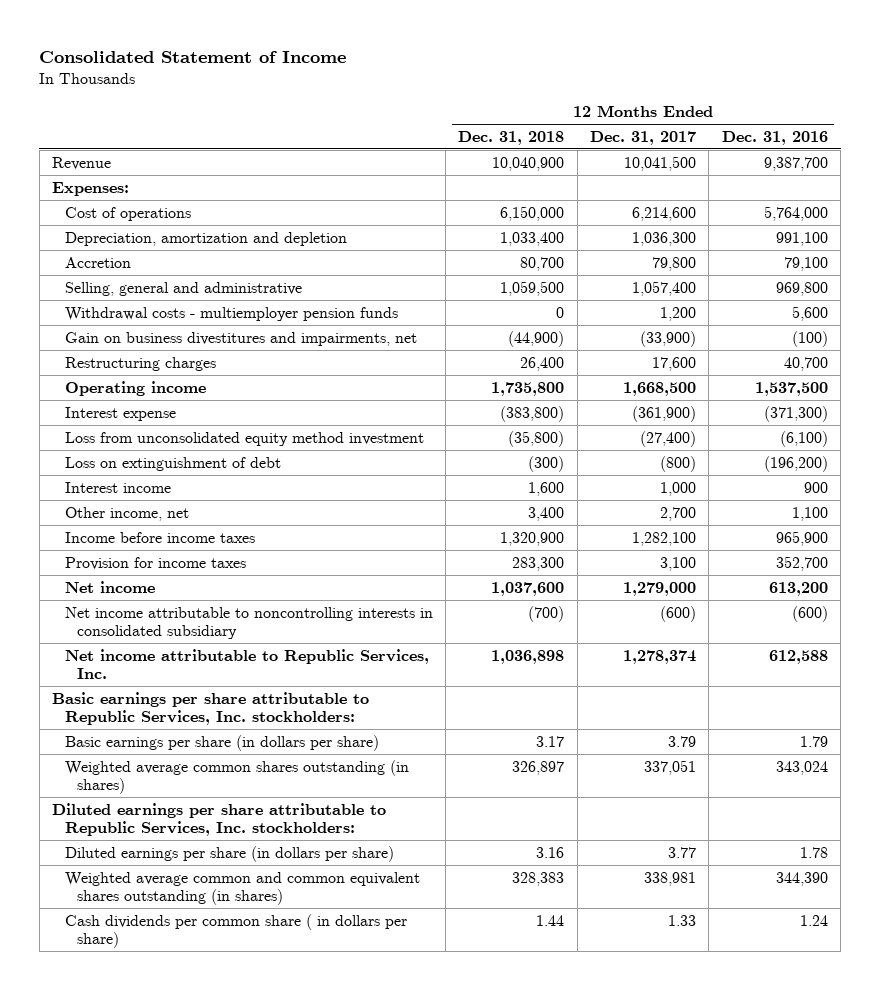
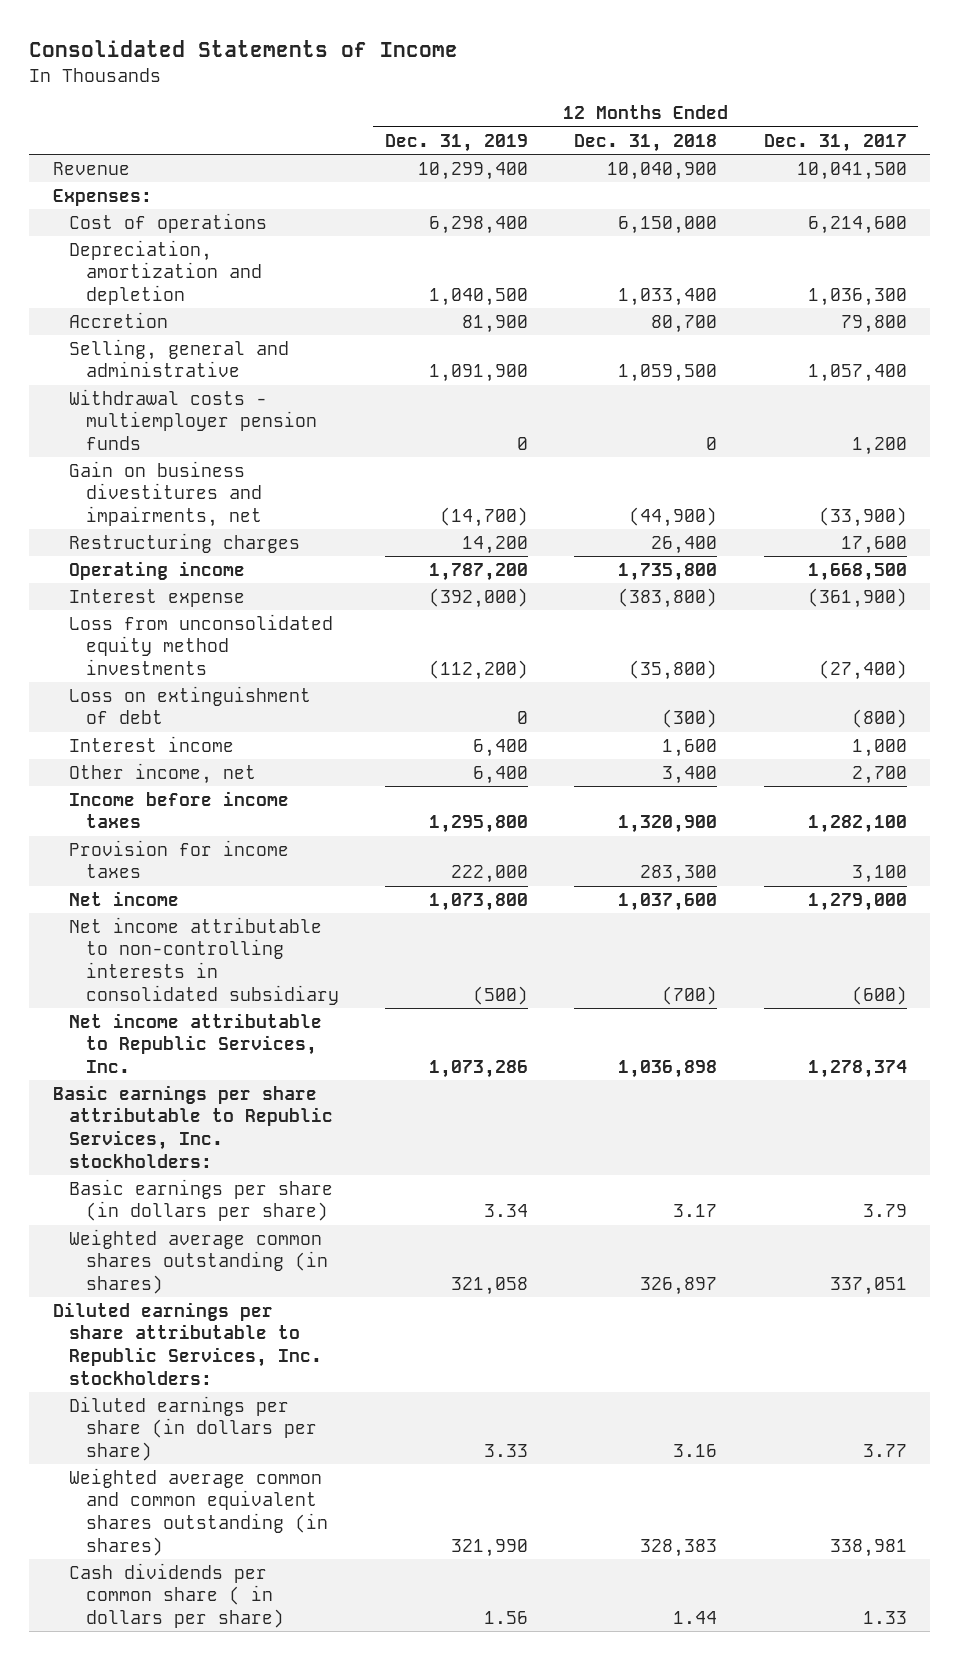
[39,51,347,64] Consolidated Statement of Income -> [29,40,459,58] Consolidated Statements of Income
[721,130,828,145] Dec. 31, 2016 -> none
none -> [384,133,528,152] Dec. 31, 2019
[64,431,424,446] Loss from unconsolidated equity method investment -> [69,613,334,676] Loss from unconsolidated equity method investments
[64,606,433,639] Net income attributable to noncontrolling interests in consolidated subsidiary -> [69,916,339,1005] Net income attributable to non-controlling interests in consolidated subsidiary

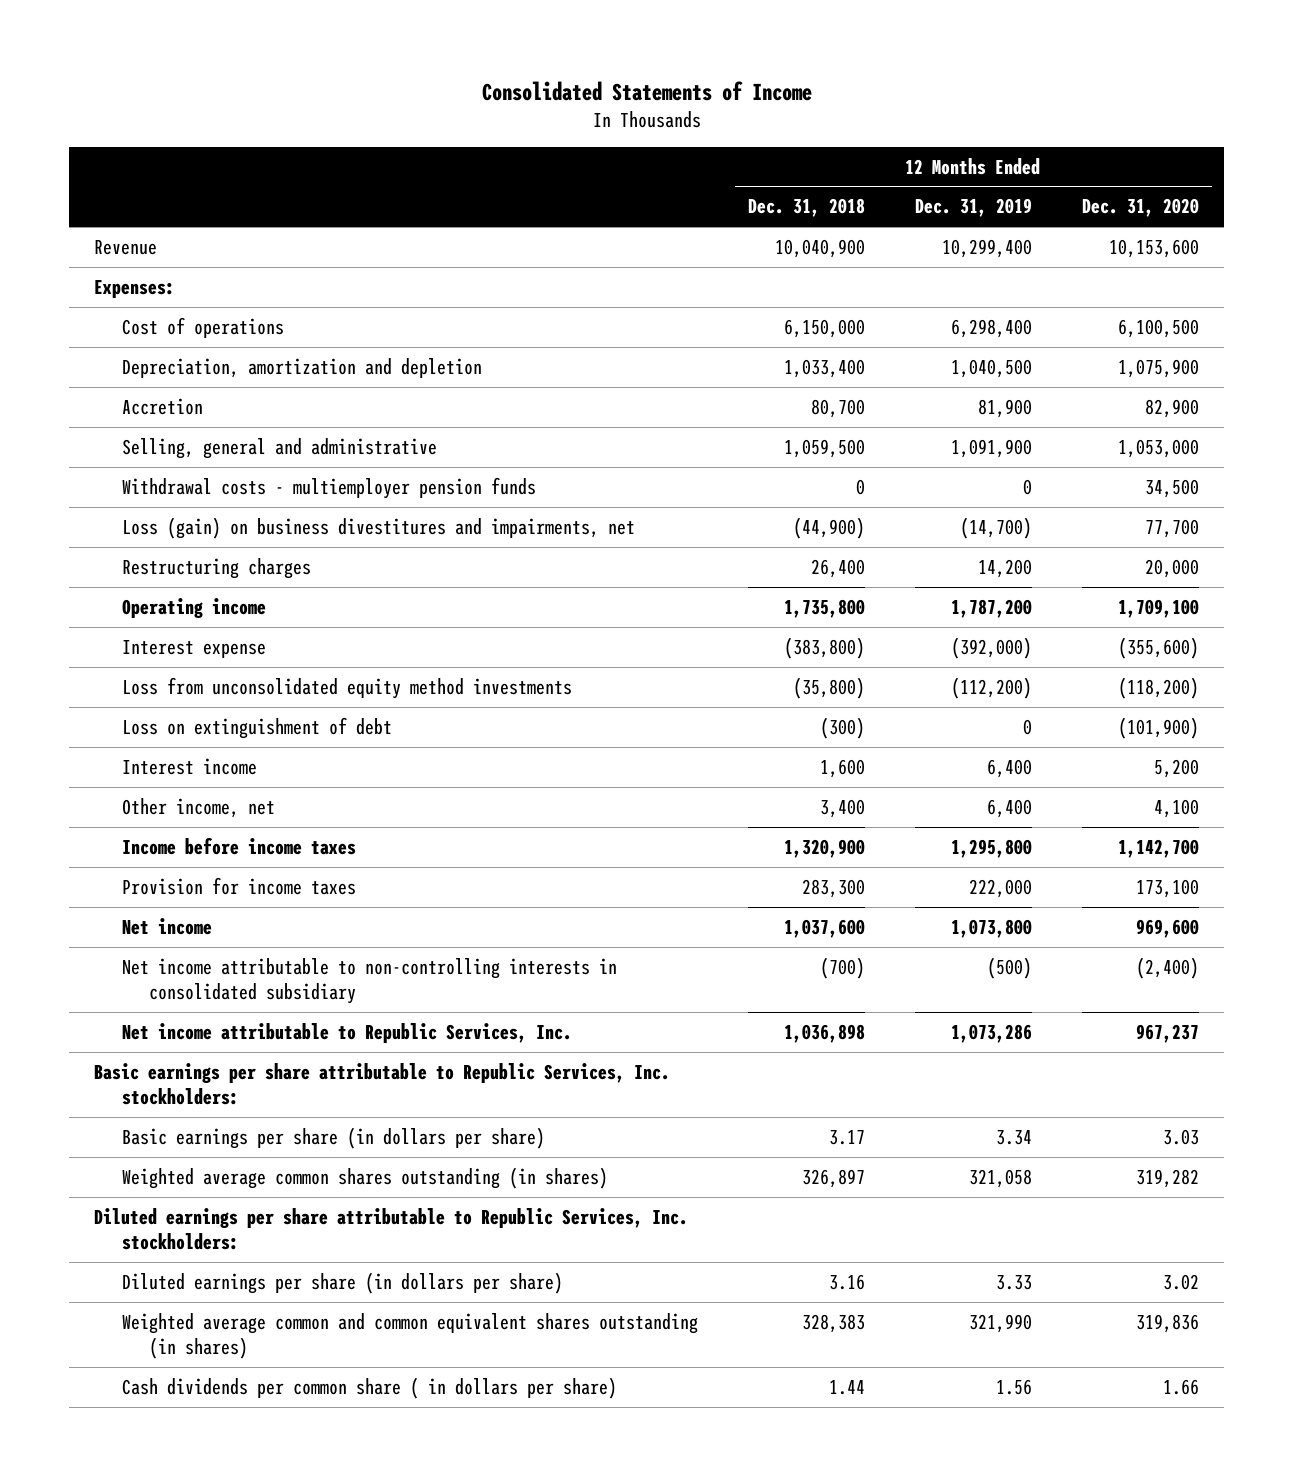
[763,133,907,152] Dec. 31, 2017 -> none
none -> [1082,198,1200,218] Dec. 31, 2020
[69,460,262,528] Gain on business divestitures and impairments, net -> [121,516,635,539] Loss (gain) on business divestitures and impairments, net

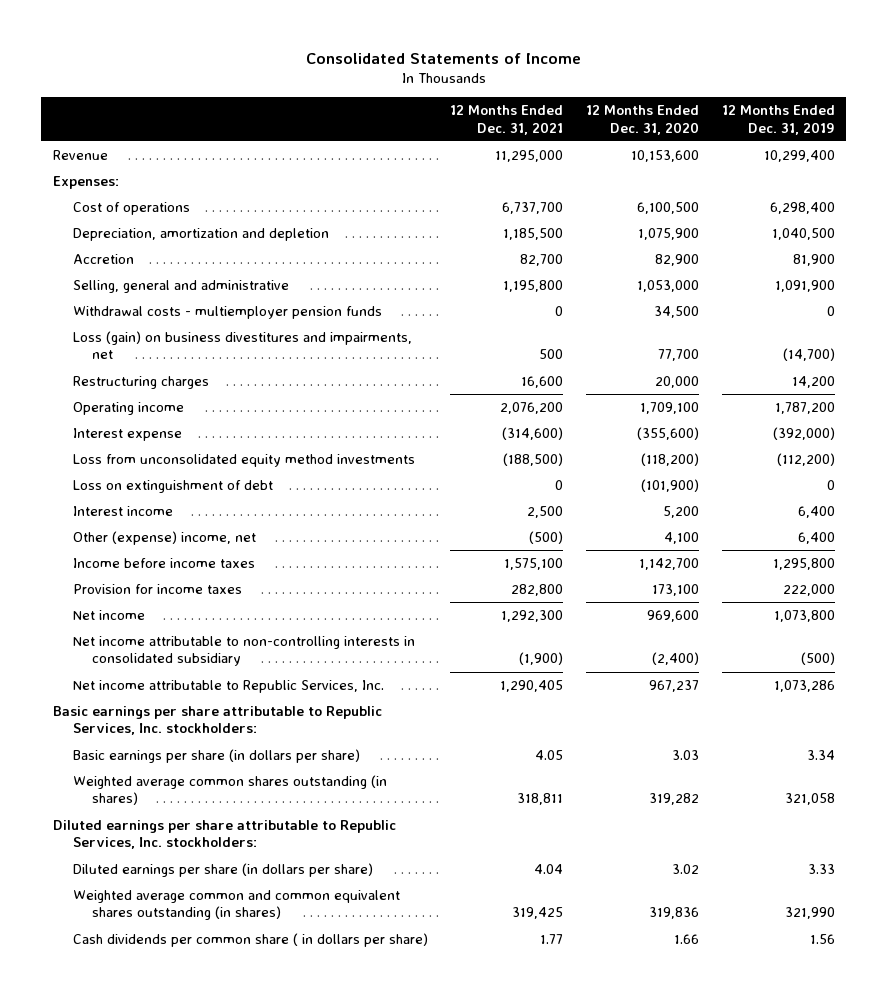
[747,198,865,218] Dec. 31, 2018 -> none
none -> [450,105,564,135] 12 Months Ended Dec. 31, 2021
[121,797,275,818] Other income, net -> [72,531,256,546] Other (expense) income, net

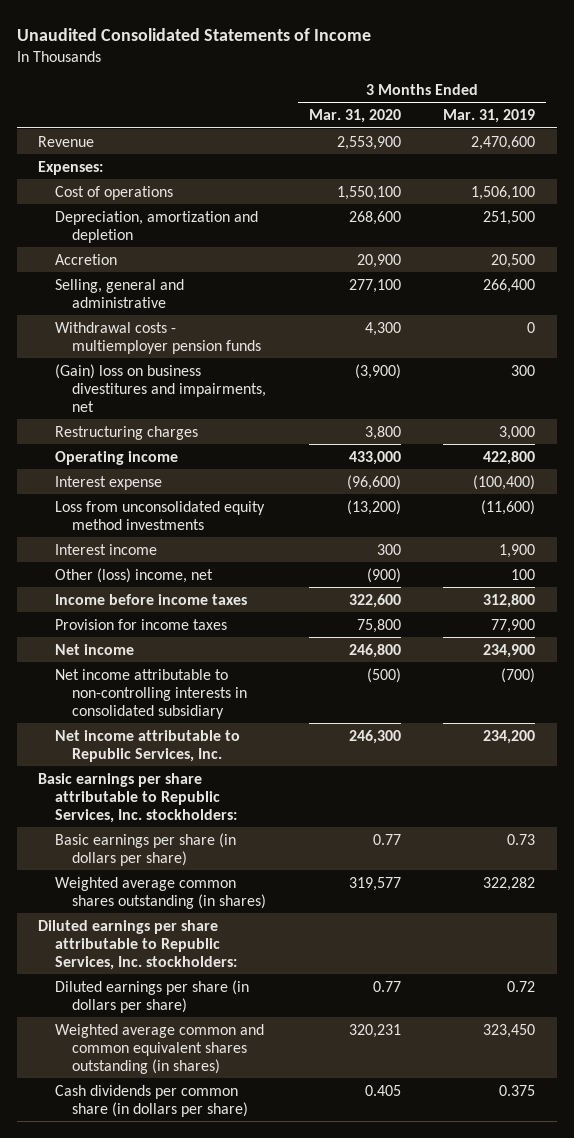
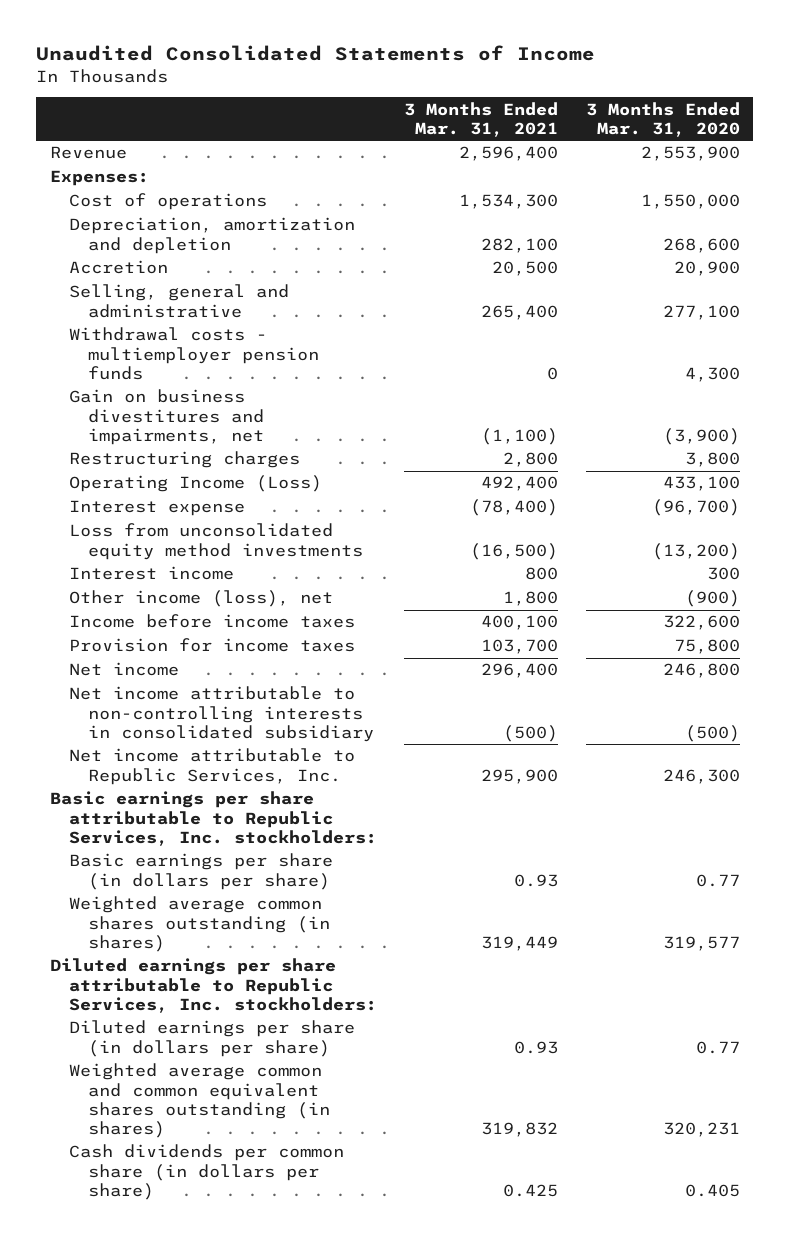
[443,109,536,124] Mar. 31, 2019 -> none
none -> [404,101,559,138] 3 Months Ended Mar. 31, 2021
[336,185,401,200] 1,550,100 -> [640,194,740,210] 1,550,000
[55,363,266,412] (Gain) loss on business divestitures and impairments, net -> [68,389,264,445] Gain on business divestitures and impairments, net
[55,450,179,465] Operating income -> [68,475,322,493] Operating Income (Loss)
[348,450,401,465] 433,000 -> [662,476,740,492] 433,100
[346,474,401,490] (96,600) -> [651,499,740,517] (96,700)
[55,567,214,583] Other (loss) income, net -> [68,590,333,608] Other income (loss), net

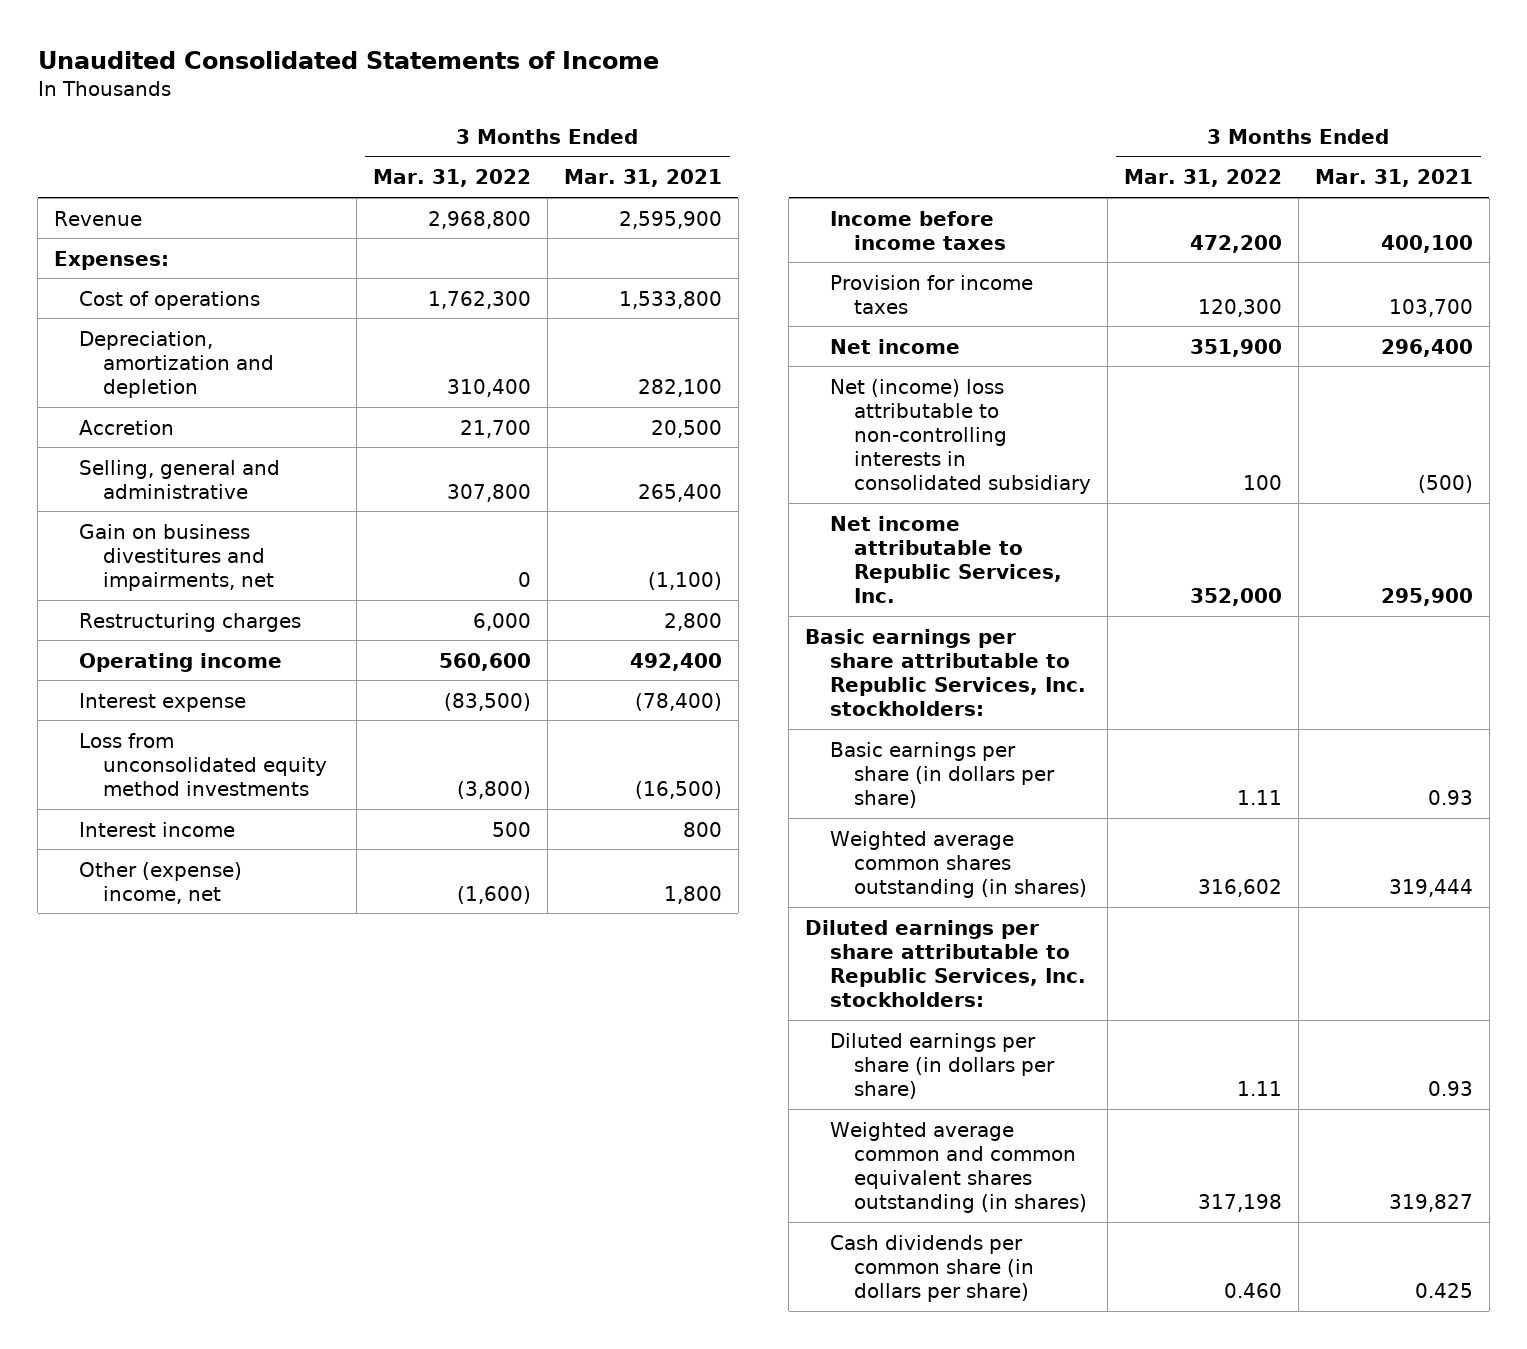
[585,101,740,138] 3 Months Ended Mar. 31, 2020 -> none
none -> [372,169,531,188] Mar. 31, 2022
[459,146,559,162] 2,596,400 -> [618,210,722,229] 2,595,900
[459,194,559,210] 1,534,300 -> [618,290,722,309] 1,533,800
[68,327,319,380] Withdrawal costs - multiemployer pension funds -> none
[68,475,322,493] Operating Income (Loss) -> [78,652,282,672] Operating income
[68,590,333,608] Other income (loss), net -> [78,861,242,904] Other (expense) income, net
[68,686,374,742] Net income attributable to non-controlling interests in consolidated subsidiary -> [829,378,1092,495] Net (income) loss attributable to non-controlling interests in consolidated subsidiary
[481,935,559,951] 319,449 -> [1388,878,1473,897] 319,444
[481,1122,559,1138] 319,832 -> [1388,1194,1473,1213] 319,827

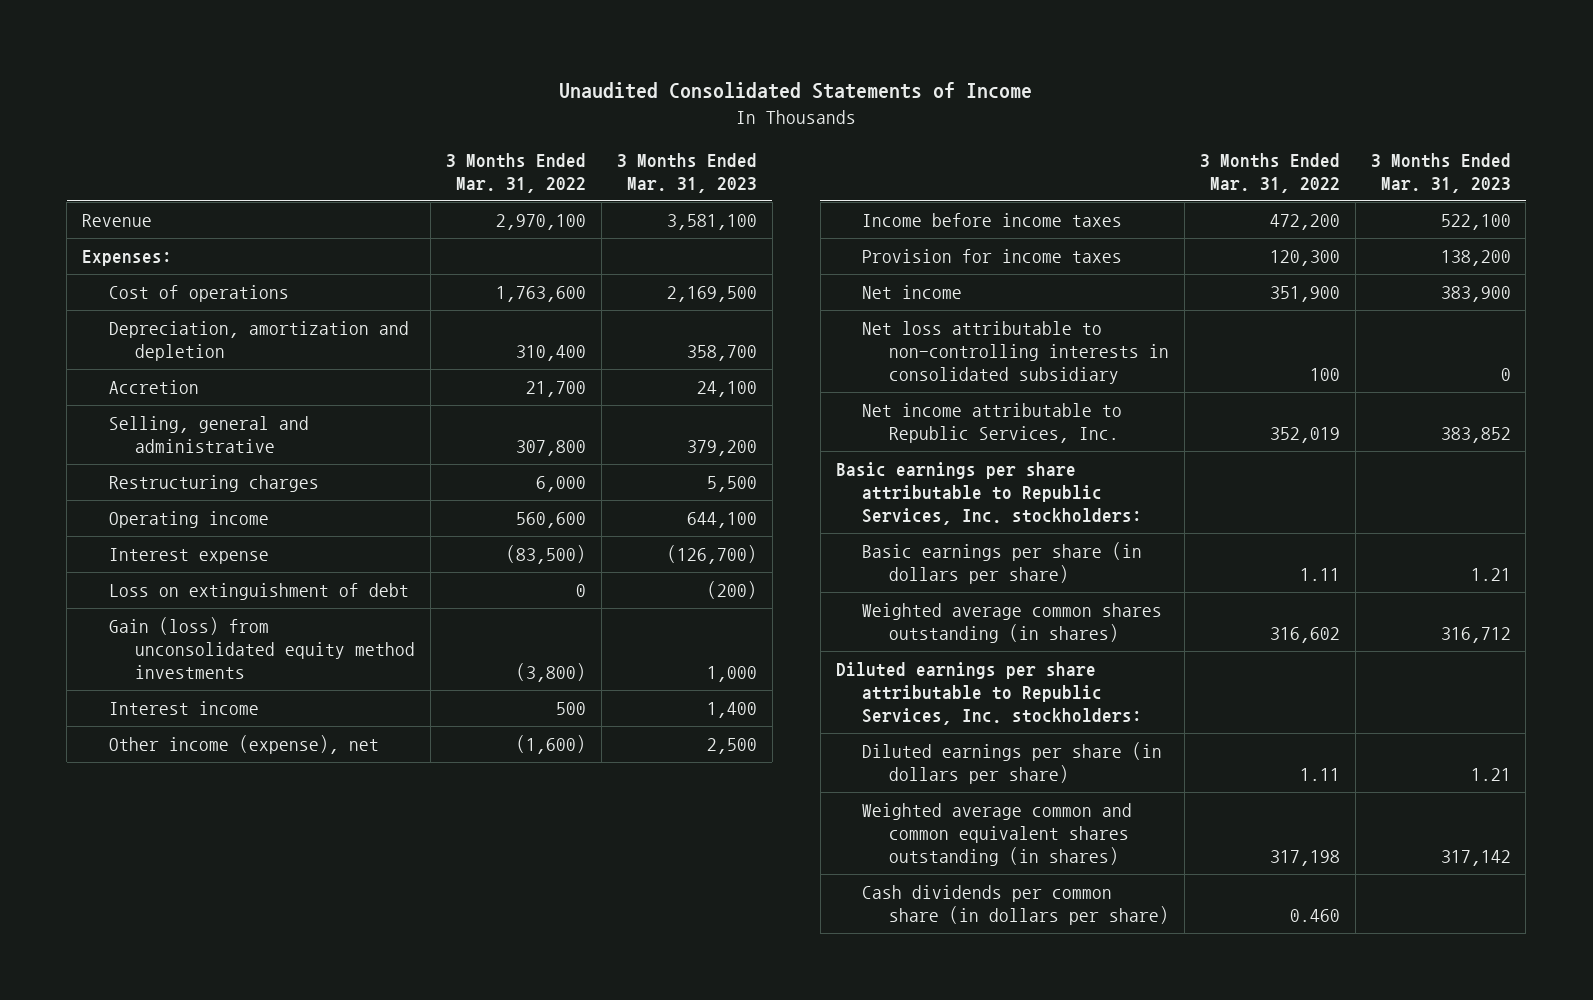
[563,169,722,188] Mar. 31, 2021 -> none
none -> [617,153,758,194] 3 Months Ended Mar. 31, 2023
[427,210,531,229] 2,968,800 -> [496,214,587,231] 2,970,100
[427,290,531,309] 1,762,300 -> [496,286,587,303] 1,763,600
[78,523,275,591] Gain on business divestitures and impairments, net -> none
none -> [108,583,409,601] Loss on extinguishment of debt
[78,732,328,796] Loss from unconsolidated equity method investments -> [108,617,416,680] Gain (loss) from unconsolidated equity method investments
[78,861,242,904] Other (expense) income, net -> [108,735,379,755] Other income (expense), net
[829,378,1092,495] Net (income) loss attributable to non-controlling interests in consolidated subsidiary -> [862,321,1169,385] Net loss attributable to non-controlling interests in consolidated subsidiary
[1189,588,1282,607] 352,000 -> [1269,427,1340,444] 352,019

